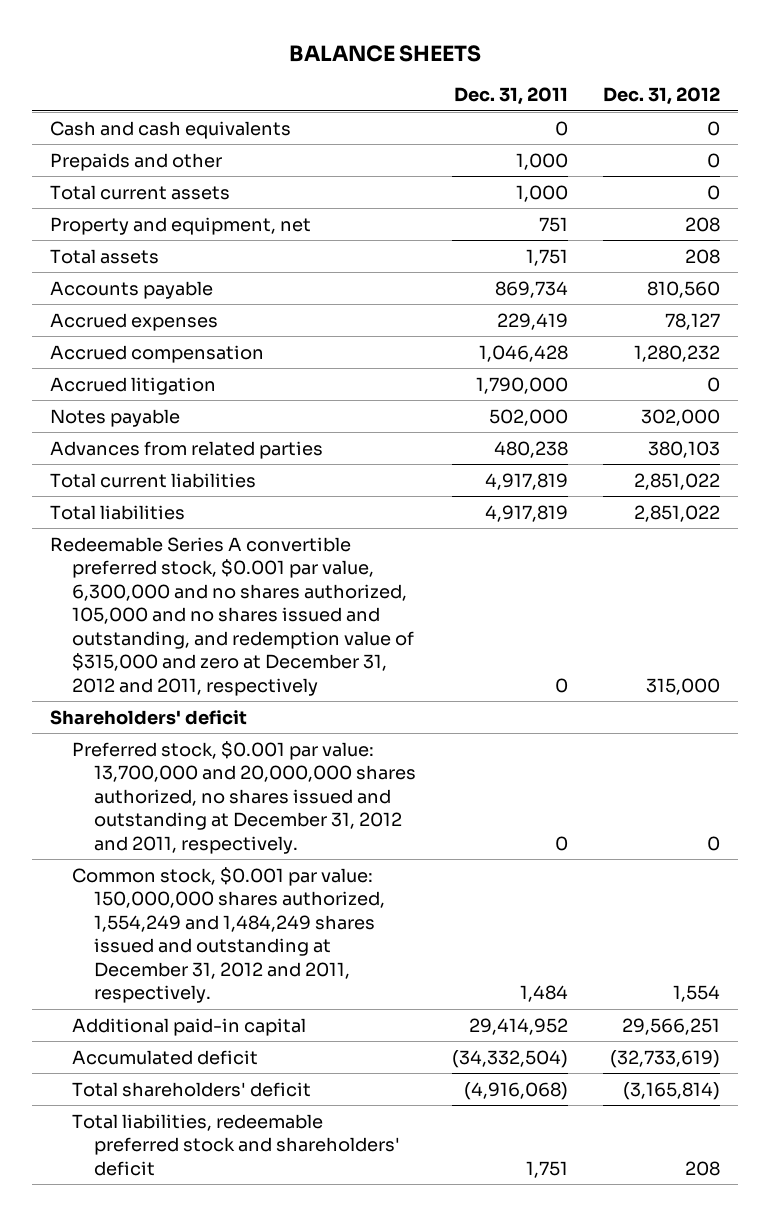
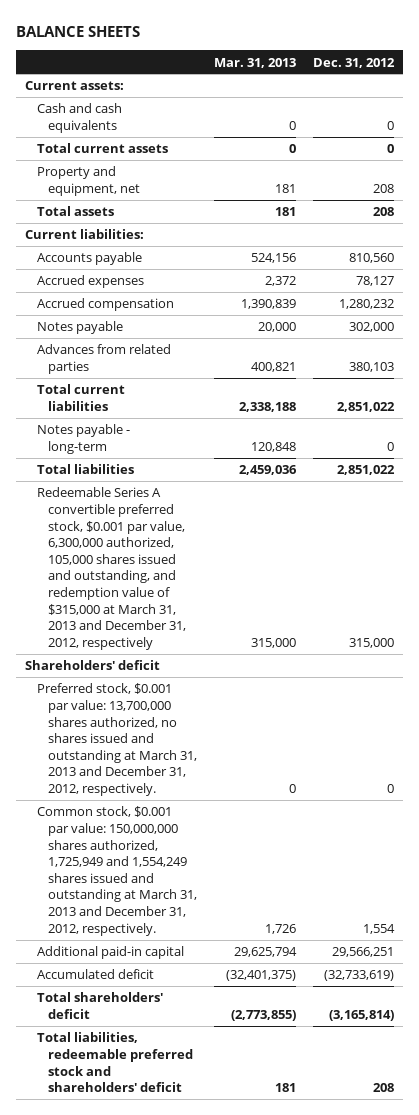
[453,87,568,106] Dec. 31, 2011 -> none
none -> [214,57,297,68] Mar. 31, 2013
none -> [24,81,124,91] Current assets:
[50,152,223,171] Prepaids and other -> none
none -> [24,229,144,240] Current liabilities:
[50,376,217,395] Accrued litigation -> none
none -> [36,424,130,454] Notes payable - long-term
[50,536,415,696] Redeemable Series A convertible preferred stock, $0.001 par value, 6,300,000 and no shares authorized, 105,000 and no shares issued and outstanding, and redemption value of $315,000 and zero at December 31, 2012 and 2011, respectively -> [36,487,187,650] Redeemable Series A convertible preferred stock, $0.001 par value, 6,300,000 authorized, 105,000 shares issued and outstanding, and redemption value of $315,000 at March 31, 2013 and December 31, 2012, respectively
[72,740,417,854] Preferred stock, $0.001 par value: 13,700,000 and 20,000,000 shares authorized, no shares issued and outstanding at December 31, 2012 and 2011, respectively. -> [36,683,198,797] Preferred stock, $0.001 par value: 13,700,000 shares authorized, no shares issued and outstanding at March 31, 2013 and December 31, 2012, respectively.
[72,866,386,1004] Common stock, $0.001 par value: 150,000,000 shares authorized, 1,554,249 and 1,484,249 shares issued and outstanding at December 31, 2012 and 2011, respectively. -> [36,806,198,936] Common stock, $0.001 par value: 150,000,000 shares authorized, 1,725,949 and 1,554,249 shares issued and outstanding at March 31, 2013 and December 31, 2012, respectively.

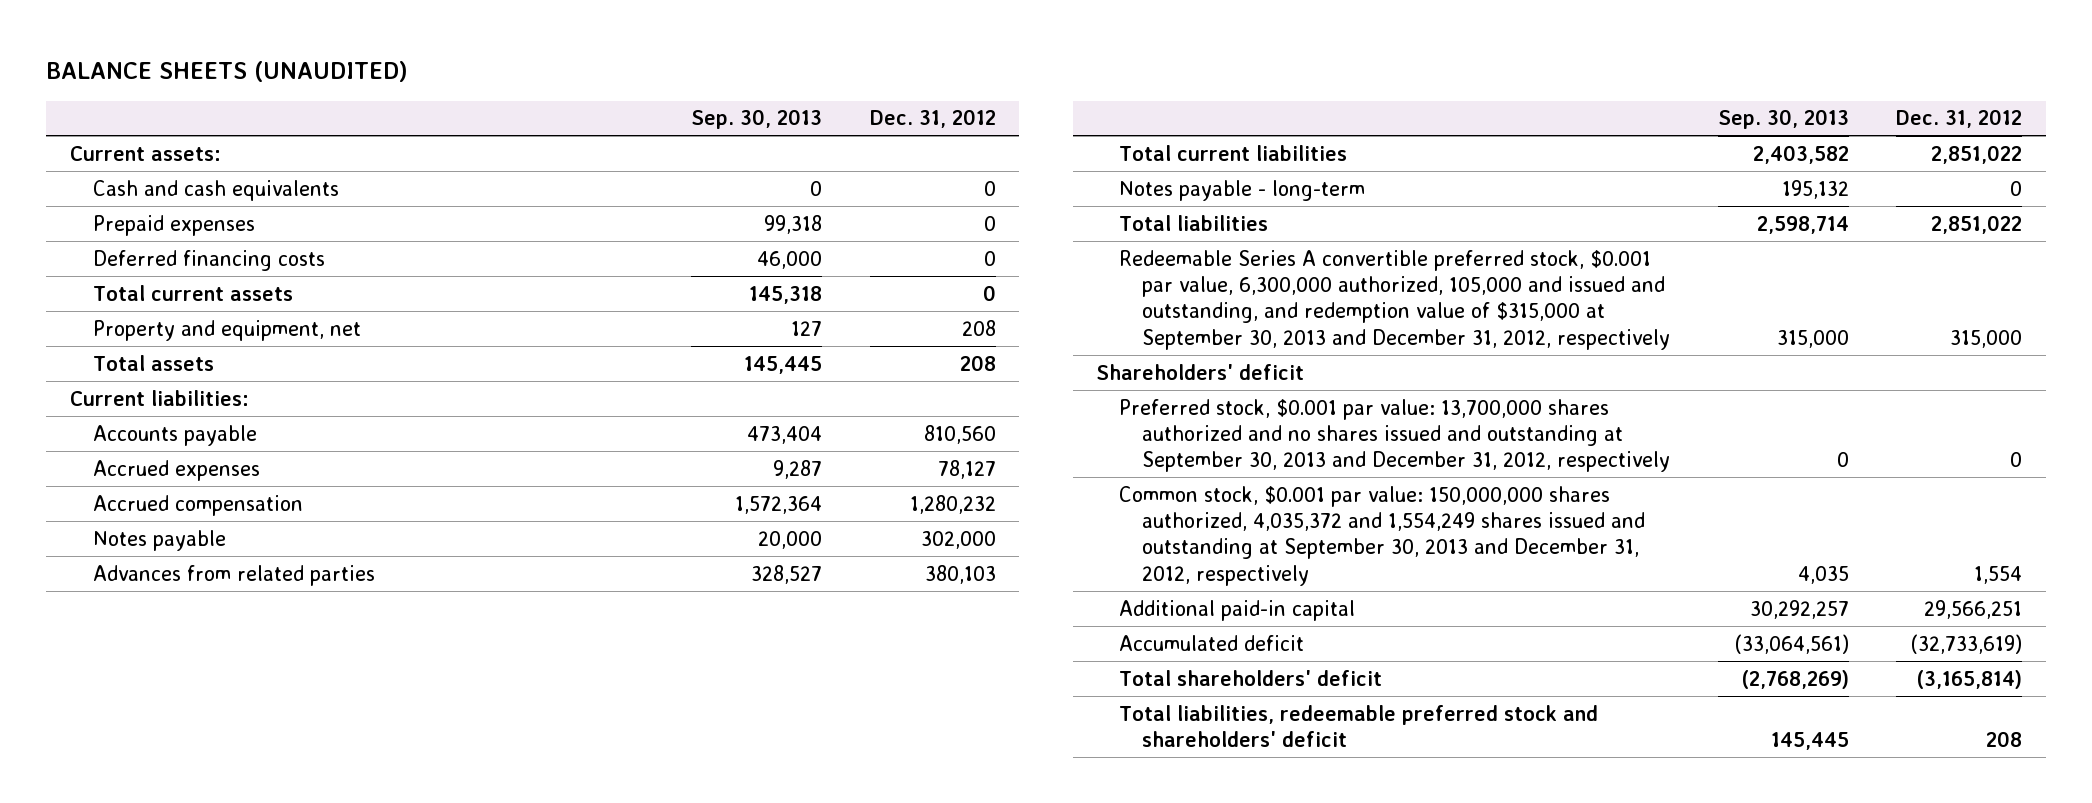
[16,25,141,37] BALANCE SHEETS -> [46,61,409,83] BALANCE SHEETS (UNAUDITED)
[214,57,297,68] Mar. 31, 2013 -> none
none -> [691,109,823,130] Sep. 30, 2013
none -> [92,214,255,236] Prepaid expenses
none -> [92,249,325,271] Deferred financing costs
[36,487,187,650] Redeemable Series A convertible preferred stock, $0.001 par value, 6,300,000 authorized, 105,000 shares issued and outstanding, and redemption value of $315,000 at March 31, 2013 and December 31, 2012, respectively -> [1119,249,1671,350] Redeemable Series A convertible preferred stock, $0.001 par value, 6,300,000 authorized, 105,000 and issued and outstanding, and redemption value of $315,000 at September 30, 2013 and December 31, 2012, respectively
[36,683,198,797] Preferred stock, $0.001 par value: 13,700,000 shares authorized, no shares issued and outstanding at March 31, 2013 and December 31, 2012, respectively. -> [1119,398,1671,473] Preferred stock, $0.001 par value: 13,700,000 shares authorized and no shares issued and outstanding at September 30, 2013 and December 31, 2012, respectively
[36,806,198,936] Common stock, $0.001 par value: 150,000,000 shares authorized, 1,725,949 and 1,554,249 shares issued and outstanding at March 31, 2013 and December 31, 2012, respectively. -> [1119,485,1646,586] Common stock, $0.001 par value: 150,000,000 shares authorized, 4,035,372 and 1,554,249 shares issued and outstanding at September 30, 2013 and December 31, 2012, respectively

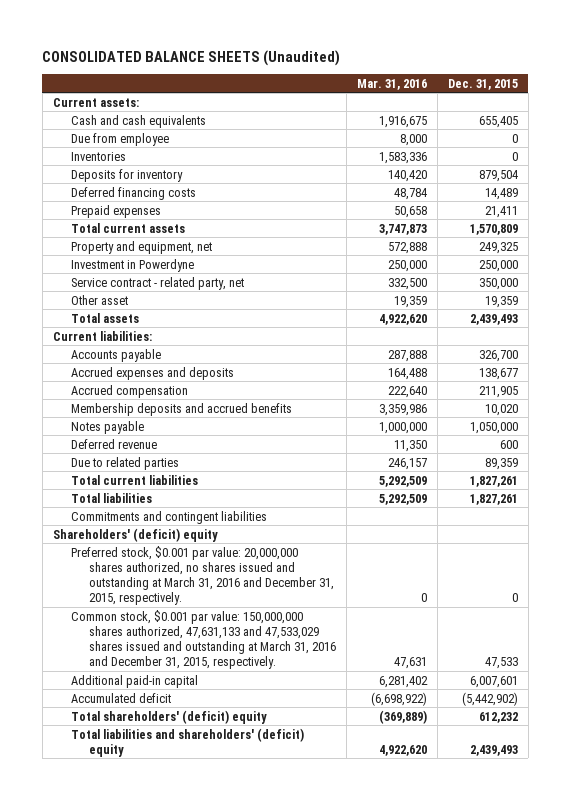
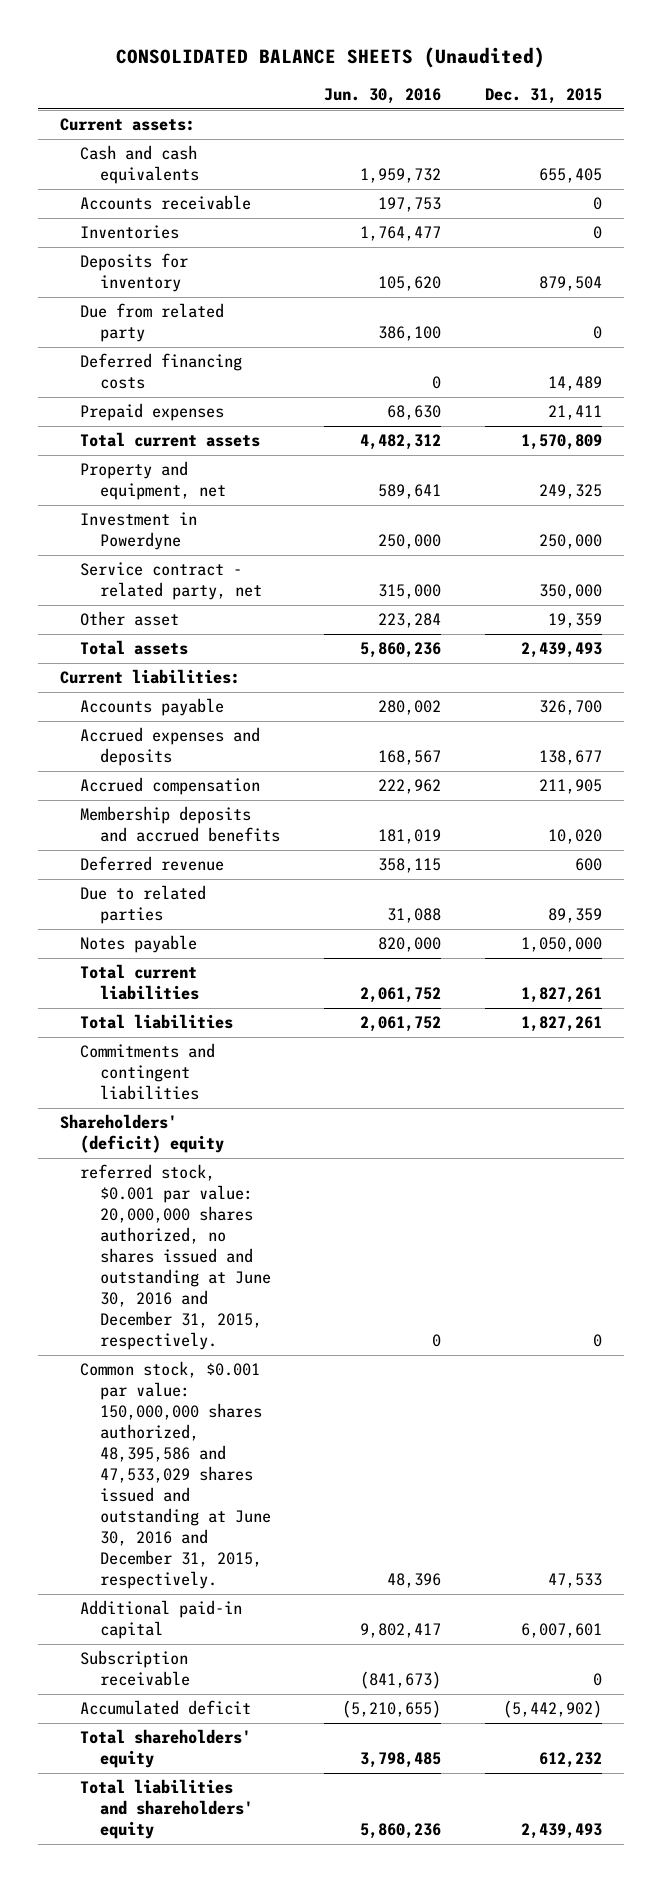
[356,78,427,90] Mar. 31, 2016 -> none
none -> [323,88,441,105] Jun. 30, 2016
[70,132,169,146] Due from employee -> none
none -> [79,195,251,211] Accounts receivable
none -> [79,303,224,343] Due from related party
[70,420,144,434] Notes payable -> [79,935,197,954] Notes payable
[70,545,334,605] Preferred stock, $0.001 par value: 20,000,000 shares authorized, no shares issued and outstanding at March 31, 2016 and December 31, 2015, respectively. -> [79,1164,271,1351] referred stock, $0.001 par value: 20,000,000 shares authorized, no shares issued and outstanding at June 30, 2016 and December 31, 2015, respectively.
[70,609,336,669] Common stock, $0.001 par value: 150,000,000 shares authorized, 47,631,133 and 47,533,029 shares issued and outstanding at March 31, 2016 and December 31, 2015, respectively. -> [79,1361,271,1590] Common stock, $0.001 par value: 150,000,000 shares authorized, 48,395,586 and 47,533,029 shares issued and outstanding at June 30, 2016 and December 31, 2015, respectively.
none -> [79,1650,190,1687] Subscription receivable
[70,709,267,724] Total shareholders' (deficit) equity -> [79,1729,251,1769] Total shareholders' equity
[70,727,304,757] Total liabilities and shareholders' (deficit) equity -> [79,1779,253,1840] Total liabilities and shareholders' equity

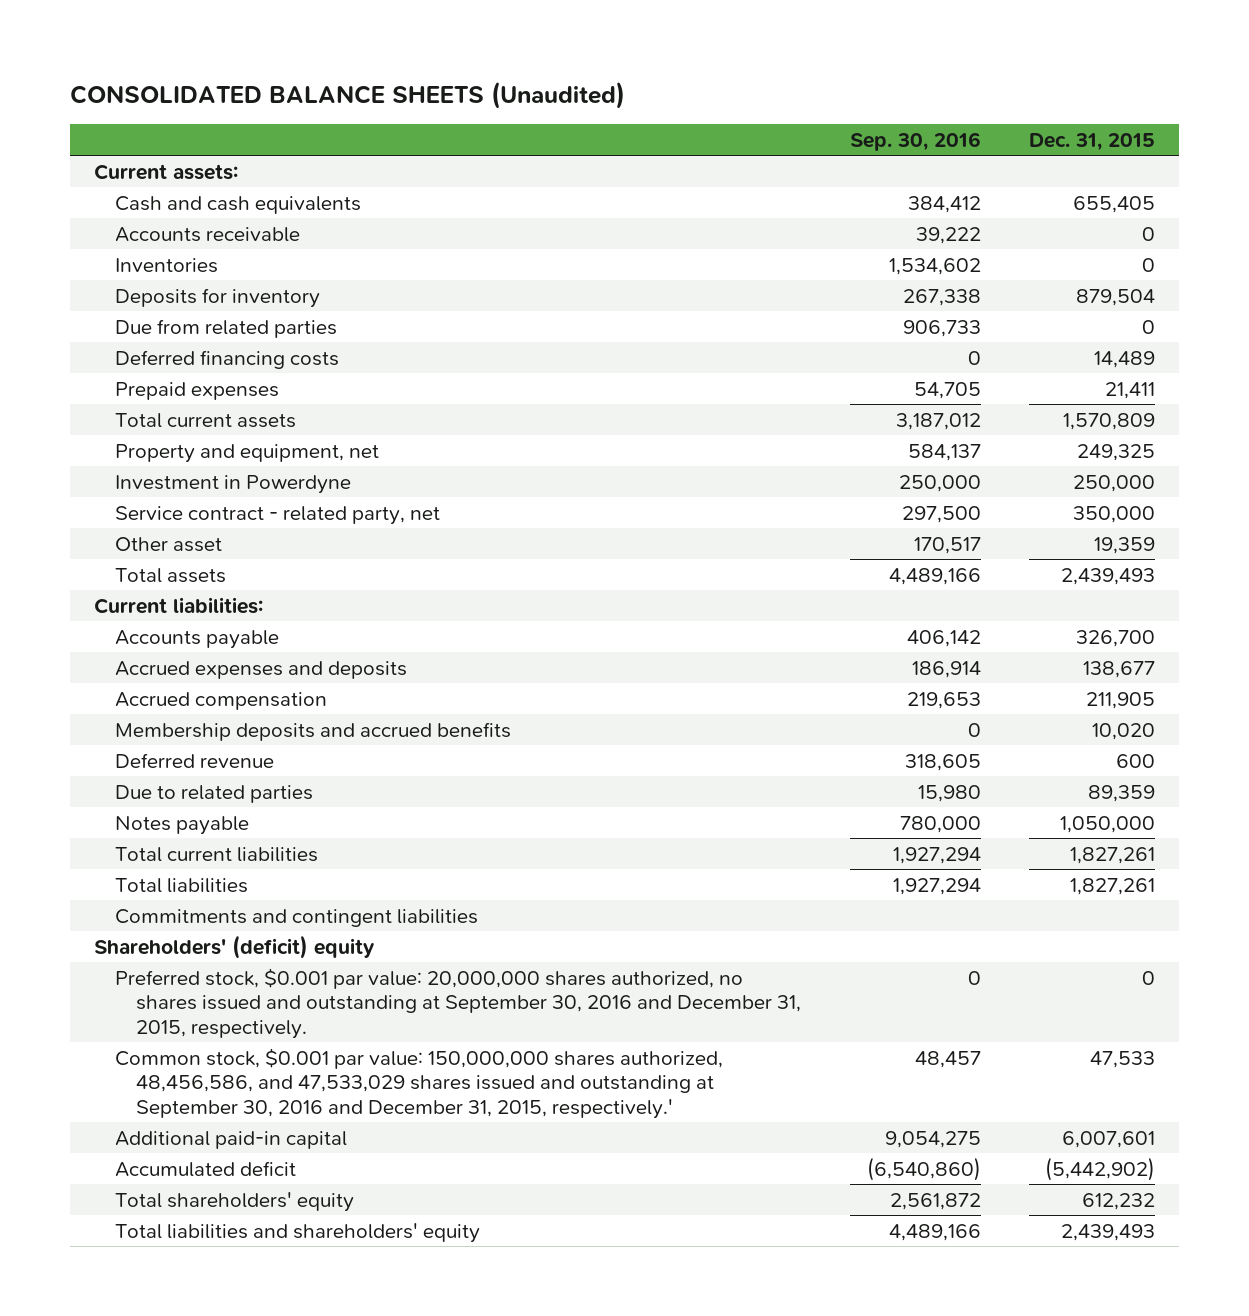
[323,88,441,105] Jun. 30, 2016 -> none
none -> [849,131,981,151] Sep. 30, 2016
[79,303,224,343] Due from related party -> [115,318,338,338] Due from related parties
[79,1164,271,1351] referred stock, $0.001 par value: 20,000,000 shares authorized, no shares issued and outstanding at June 30, 2016 and December 31, 2015, respectively. -> [115,967,802,1039] Preferred stock, $0.001 par value: 20,000,000 shares authorized, no shares issued and outstanding at September 30, 2016 and December 31, 2015, respectively.
[79,1361,271,1590] Common stock, $0.001 par value: 150,000,000 shares authorized, 48,395,586 and 47,533,029 shares issued and outstanding at June 30, 2016 and December 31, 2015, respectively. -> [115,1047,724,1119] Common stock, $0.001 par value: 150,000,000 shares authorized, 48,456,586, and 47,533,029 shares issued and outstanding at September 30, 2016 and December 31, 2015, respectively.'
[79,1650,190,1687] Subscription receivable -> none

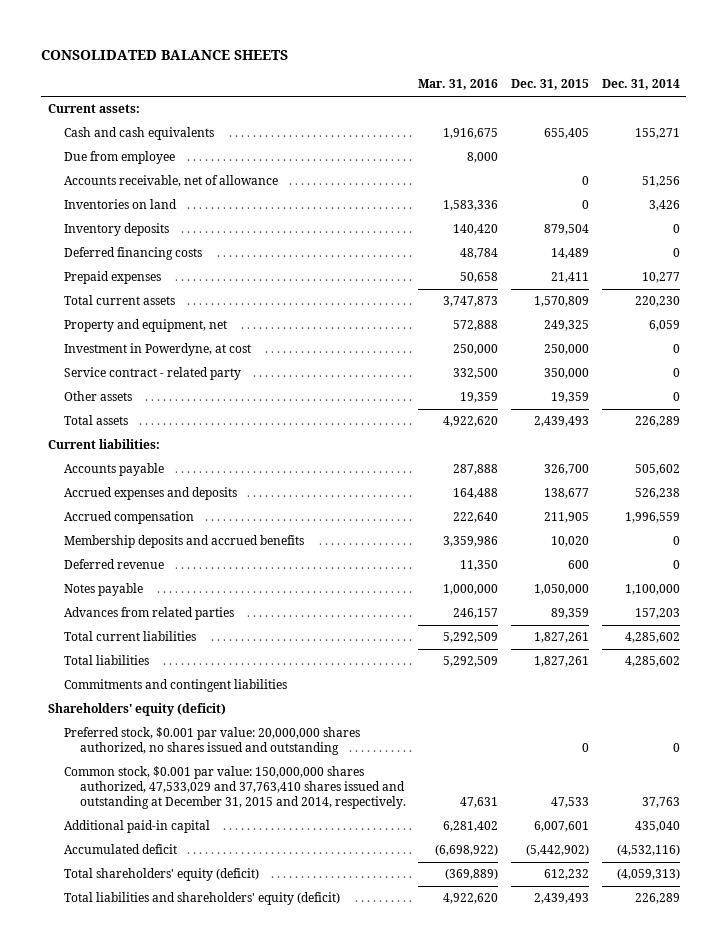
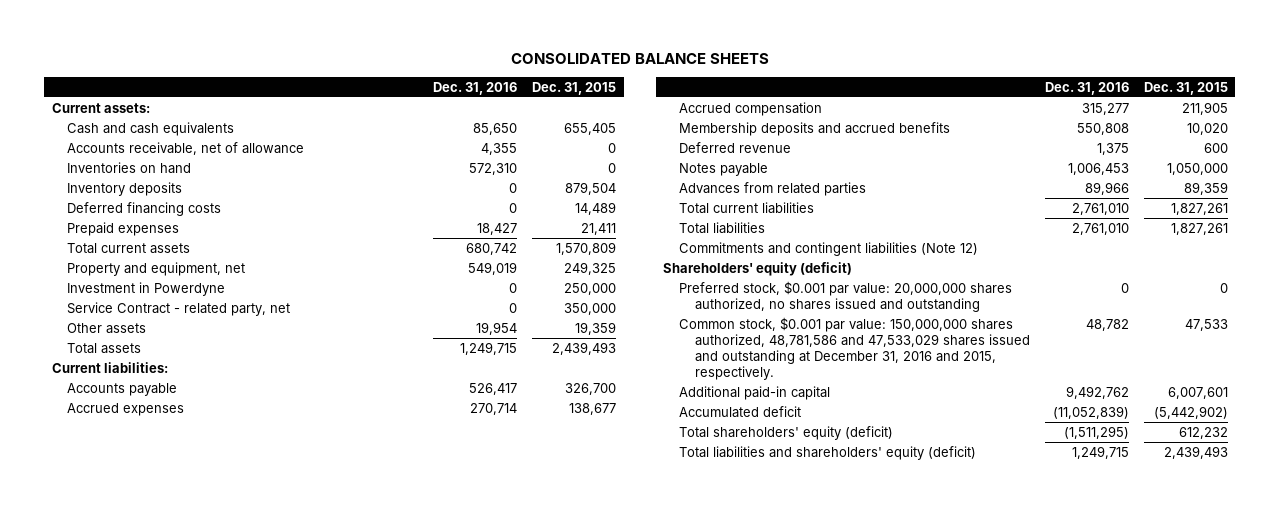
[418,79,499,91] Mar. 31, 2016 -> none
[601,79,680,91] Dec. 31, 2014 -> none
none -> [433,81,518,95] Dec. 31, 2016
[63,151,175,165] Due from employee -> none
[63,199,177,210] Inventories on land -> [67,161,192,174] Inventories on hand
[63,343,251,357] Investment in Powerdyne, at cost -> [67,281,226,296] Investment in Powerdyne
[63,367,241,381] Service contract - related party -> [67,301,291,316] Service Contract - related party, net
[63,487,237,501] Accrued expenses and deposits -> [67,402,185,416] Accrued expenses
[63,679,287,693] Commitments and contingent liabilities -> [679,241,979,256] Commitments and contingent liabilities (Note 12)
[63,766,406,810] Common stock, $0.001 par value: 150,000,000 shares authorized, 47,533,029 and 37,763,410 shares issued and outstanding at December 31, 2015 and 2014, respectively. -> [679,316,1030,381] Common stock, $0.001 par value: 150,000,000 shares authorized, 48,781,586 and 47,533,029 shares issued and outstanding at December 31, 2016 and 2015, respectively.

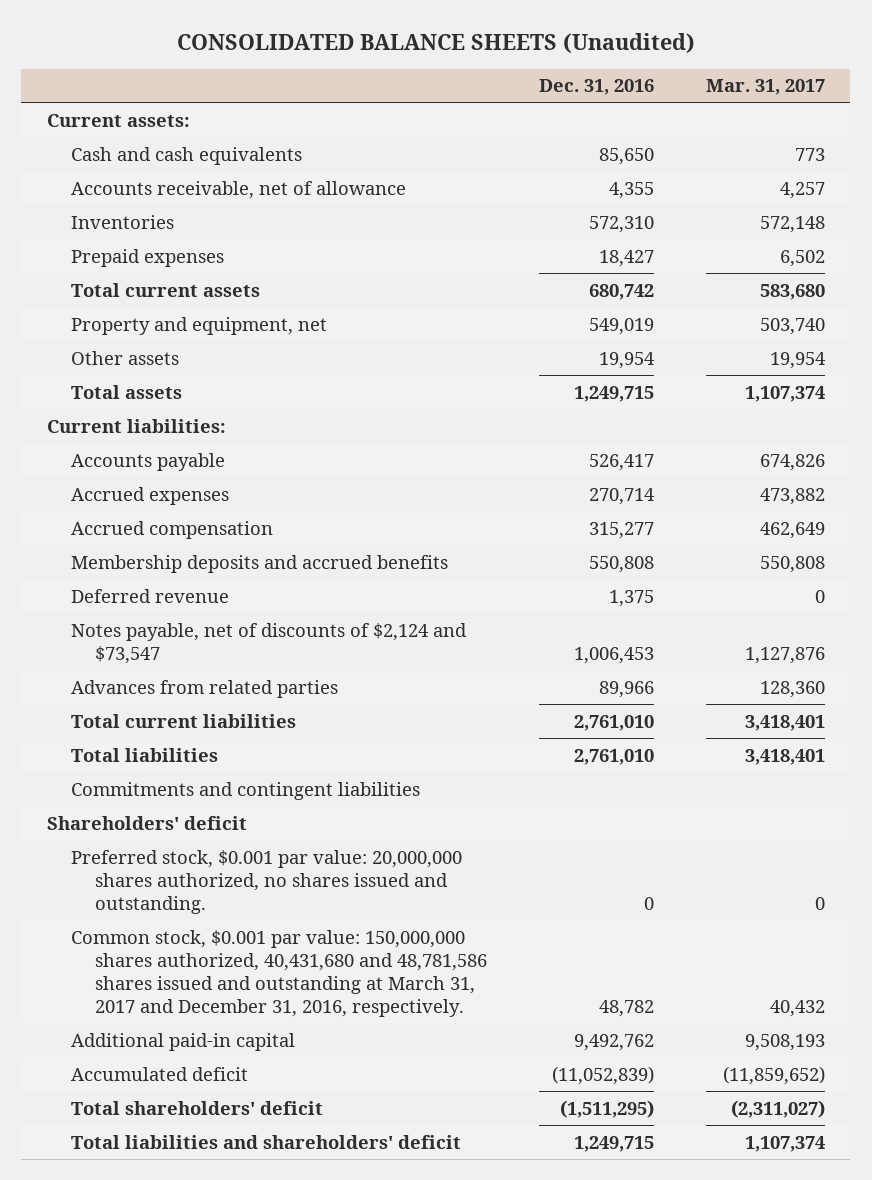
[510,53,769,65] CONSOLIDATED BALANCE SHEETS -> [176,33,695,54] CONSOLIDATED BALANCE SHEETS (Unaudited)
[532,81,617,95] Dec. 31, 2015 -> none
none -> [705,79,825,96] Mar. 31, 2017
[67,181,183,196] Inventory deposits -> none
[67,201,222,216] Deferred financing costs -> none
[67,161,192,174] Inventories on hand -> [71,214,175,229] Inventories
[67,281,226,296] Investment in Powerdyne -> none
[67,301,291,316] Service Contract - related party, net -> none
[679,162,769,176] Notes payable -> [71,622,468,664] Notes payable, net of discounts of $2,124 and $73,547
[679,241,979,256] Commitments and contingent liabilities (Note 12) -> [71,781,421,800] Commitments and contingent liabilities
[663,261,853,276] Shareholders' equity (deficit) -> [47,815,248,830] Shareholders' deficit
[679,280,1013,312] Preferred stock, $0.001 par value: 20,000,000 shares authorized, no shares issued and outstanding -> [71,849,463,914] Preferred stock, $0.001 par value: 20,000,000 shares authorized, no shares issued and outstanding.
[679,316,1030,381] Common stock, $0.001 par value: 150,000,000 shares authorized, 48,781,586 and 47,533,029 shares issued and outstanding at December 31, 2016 and 2015, respectively. -> [71,929,487,1018] Common stock, $0.001 par value: 150,000,000 shares authorized, 40,431,680 and 48,781,586 shares issued and outstanding at March 31, 2017 and December 31, 2016, respectively.
[679,425,894,440] Total shareholders' equity (deficit) -> [71,1100,324,1115] Total shareholders' deficit
[679,445,977,460] Total liabilities and shareholders' equity (deficit) -> [71,1134,462,1149] Total liabilities and shareholders' deficit

